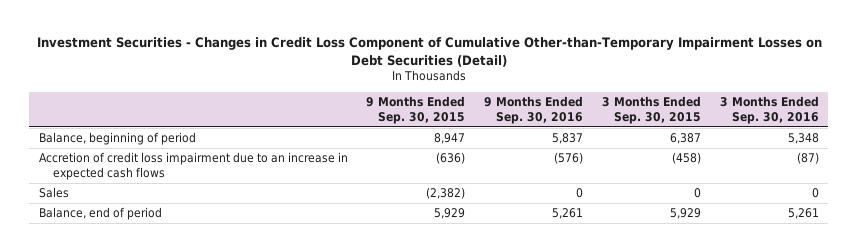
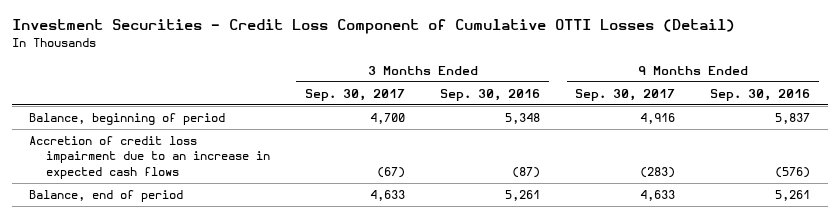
[36,37,822,67] Investment Securities - Changes in Credit Loss Component of Cumulative Other-than-Temporary Impairment Losses on Debt Securities (Detail) -> [11,19,735,35] Investment Securities - Credit Loss Component of Cumulative OTTI Losses (Detail)
[366,96,466,124] 9 Months Ended Sep. 30, 2015 -> none
[601,96,701,124] 3 Months Ended Sep. 30, 2015 -> none
none -> [305,88,406,101] Sep. 30, 2017
none -> [575,88,676,101] Sep. 30, 2017
[38,187,69,199] Sales -> none

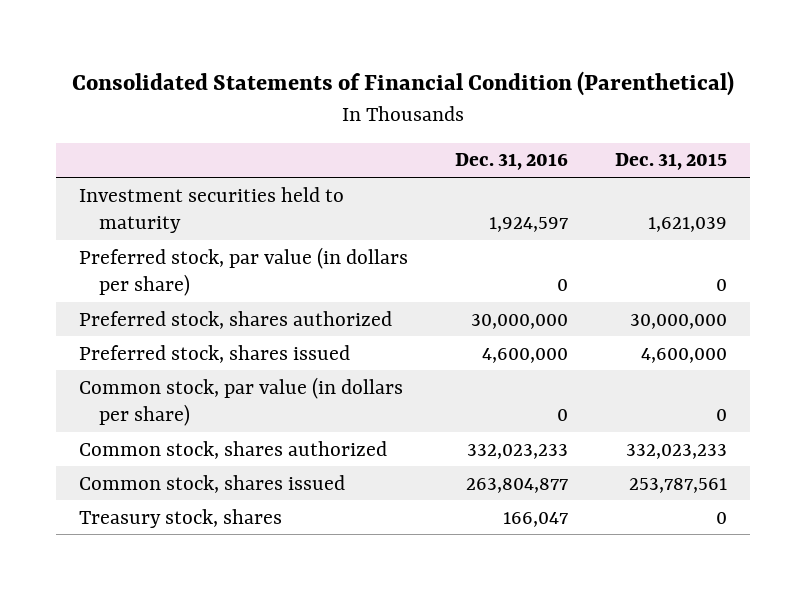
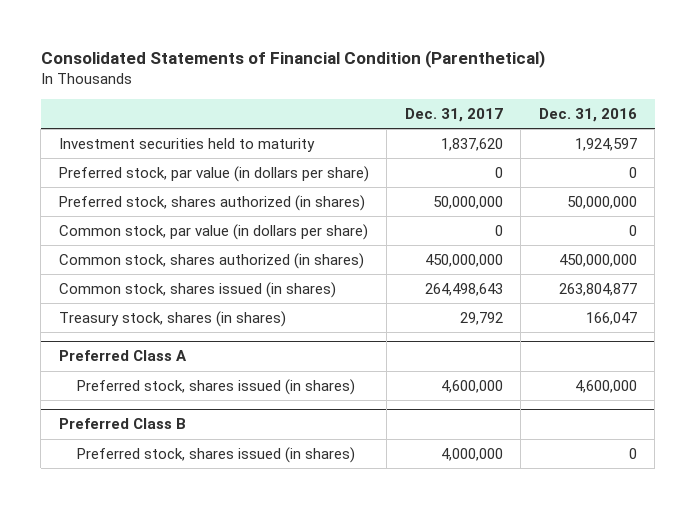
[614,153,727,171] Dec. 31, 2015 -> none
none -> [404,107,503,122] Dec. 31, 2017
[79,344,351,363] Preferred stock, shares issued -> none
[79,310,393,329] Preferred stock, shares authorized -> [58,195,365,212] Preferred stock, shares authorized (in shares)
[470,313,568,329] 30,000,000 -> [566,196,637,210] 50,000,000
[79,440,388,459] Common stock, shares authorized -> [58,253,364,270] Common stock, shares authorized (in shares)
[466,443,568,459] 332,023,233 -> [558,254,637,268] 450,000,000
[79,474,346,493] Common stock, shares issued -> [58,282,336,299] Common stock, shares issued (in shares)
[79,508,283,528] Treasury stock, shares -> [58,311,286,328] Treasury stock, shares (in shares)
none -> [58,350,187,362] Preferred Class A
none -> [77,379,356,396] Preferred stock, shares issued (in shares)
none -> [58,418,186,430] Preferred Class B
none -> [77,447,356,464] Preferred stock, shares issued (in shares)

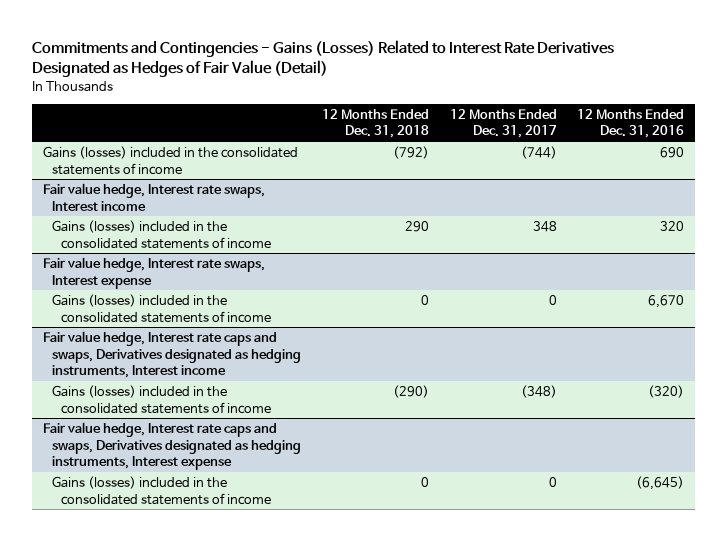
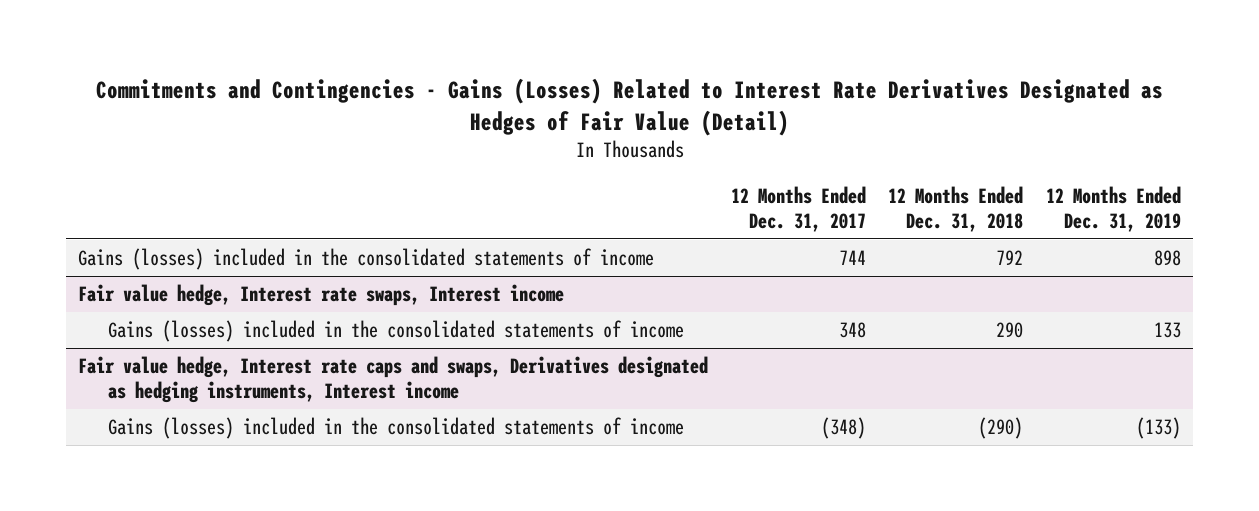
[577,108,685,139] 12 Months Ended Dec. 31, 2016 -> none
none -> [1046,185,1182,233] 12 Months Ended Dec. 31, 2019
[392,146,429,160] (792) -> [996,250,1024,266] 792
[520,146,557,160] (744) -> [838,250,866,266] 744
[42,257,265,289] Fair value hedge, Interest rate swaps, Interest expense -> none
[52,294,272,323] Gains (losses) included in the consolidated statements of income -> none
[42,422,302,471] Fair value hedge, Interest rate caps and swaps, Derivatives designated as hedging instruments, Interest expense -> none
[52,476,272,505] Gains (losses) included in the consolidated statements of income -> none

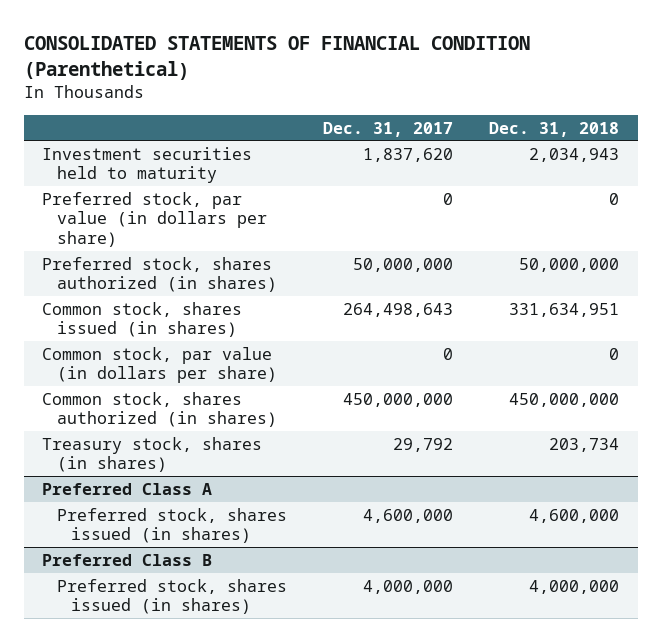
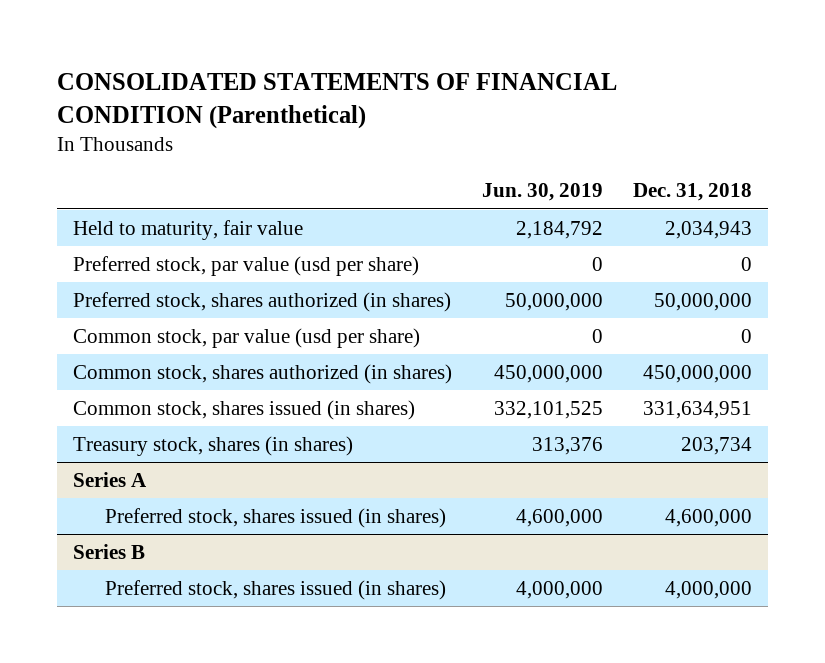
[323,121,454,137] Dec. 31, 2017 -> none
none -> [481,183,603,202] Jun. 30, 2019
[42,146,253,184] Investment securities held to maturity -> [72,219,303,240] Held to maturity, fair value
[42,191,267,248] Preferred stock, par value (in dollars per share) -> [72,255,419,276] Preferred stock, par value (usd per share)
[42,346,277,384] Common stock, par value (in dollars per share) -> [72,327,420,348] Common stock, par value (usd per share)
[42,301,243,338] Common stock, shares issued (in shares) -> [72,399,415,420] Common stock, shares issued (in shares)
[42,482,213,495] Preferred Class A -> none
none -> [72,471,147,487] Series A
[42,553,213,566] Preferred Class B -> none
none -> [72,543,145,559] Series B

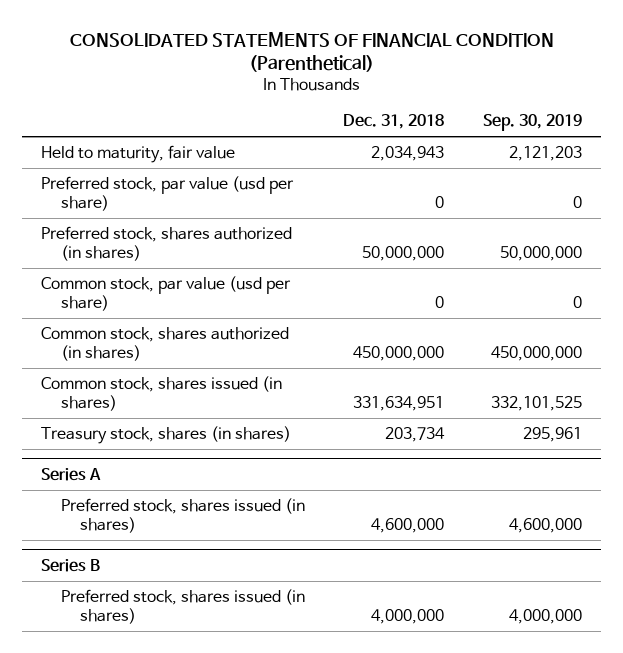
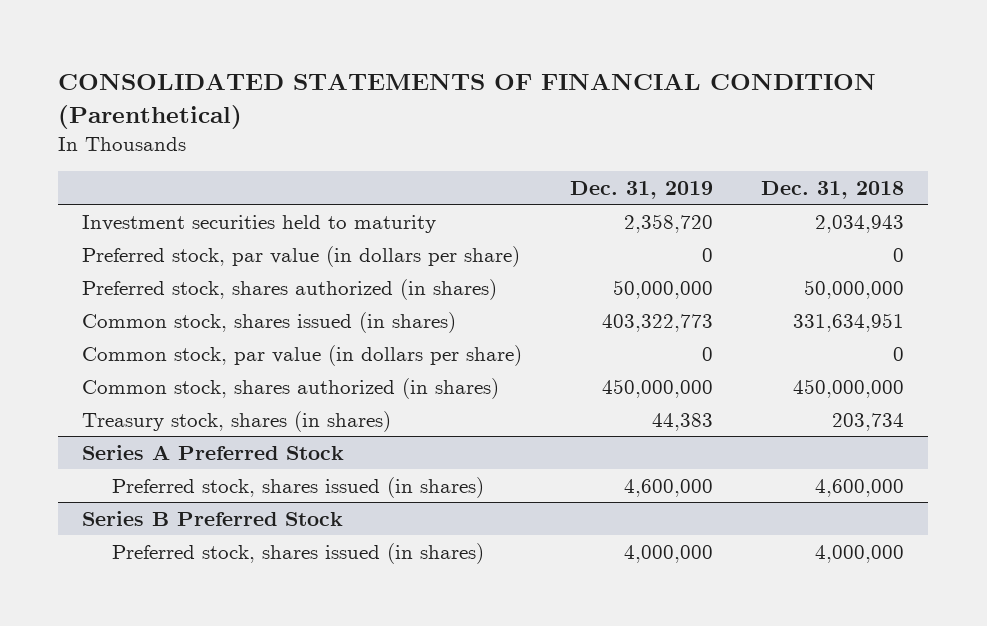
[482,114,582,132] Sep. 30, 2019 -> none
none -> [570,180,714,199] Dec. 31, 2019
[41,144,236,163] Held to maturity, fair value -> [82,214,437,233] Investment securities held to maturity
[41,175,295,212] Preferred stock, par value (usd per share) -> [82,245,521,267] Preferred stock, par value (in dollars per share)
[41,275,292,312] Common stock, par value (usd per share) -> none
none -> [82,344,523,366] Common stock, par value (in dollars per share)
[41,326,290,362] Common stock, shares authorized (in shares) -> [82,377,500,399] Common stock, shares authorized (in shares)
[41,467,102,481] Series A -> [82,444,345,460] Series A Preferred Stock
[41,558,101,572] Series B -> [82,510,344,526] Series B Preferred Stock

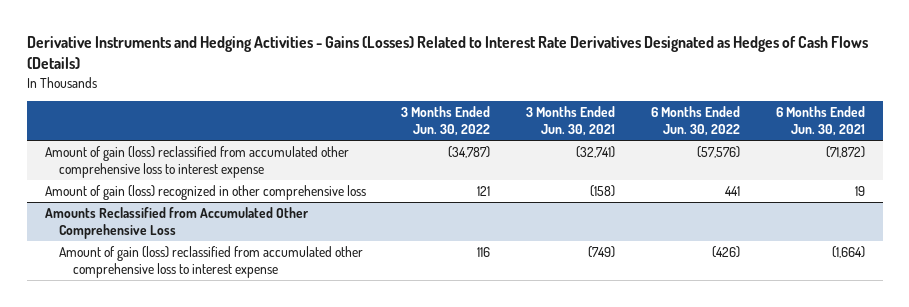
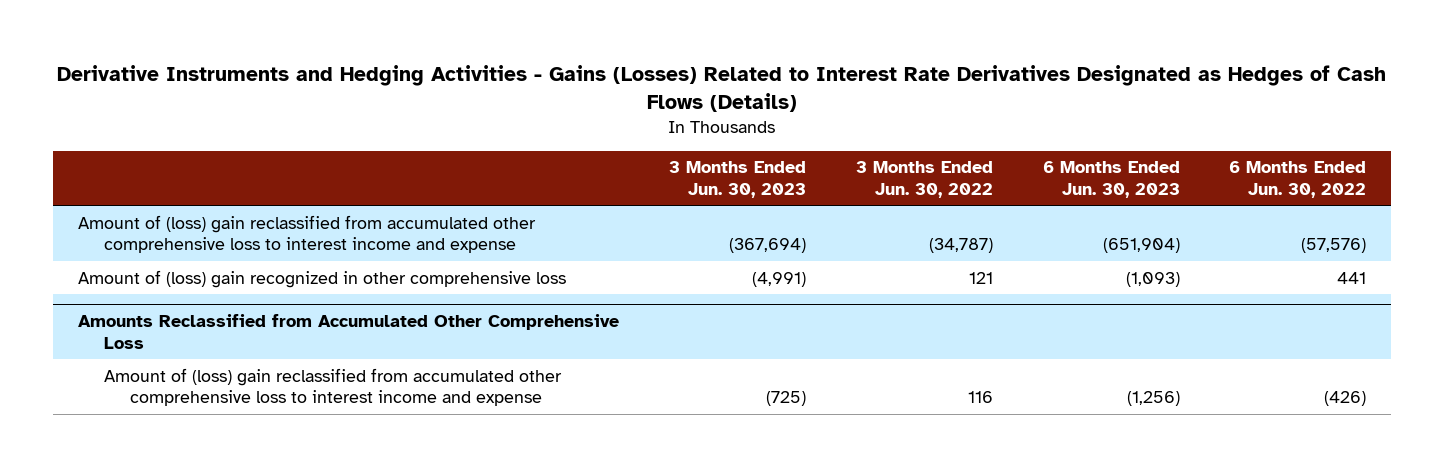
[526,106,616,137] 3 Months Ended Jun. 30, 2021 -> none
[775,106,865,137] 6 Months Ended Jun. 30, 2021 -> none
none -> [668,161,806,198] 3 Months Ended Jun. 30, 2023
none -> [1042,161,1180,198] 6 Months Ended Jun. 30, 2023
[44,145,349,179] Amount of gain (loss) reclassified from accumulated other comprehensive loss to interest expense -> [78,214,537,254] Amount of (loss) gain reclassified from accumulated other comprehensive loss to interest income and expense
[44,184,366,200] Amount of gain (loss) recognized in other comprehensive loss -> [78,269,567,288] Amount of (loss) gain recognized in other comprehensive loss
[58,245,363,279] Amount of gain (loss) reclassified from accumulated other comprehensive loss to interest expense -> [103,367,562,407] Amount of (loss) gain reclassified from accumulated other comprehensive loss to interest income and expense

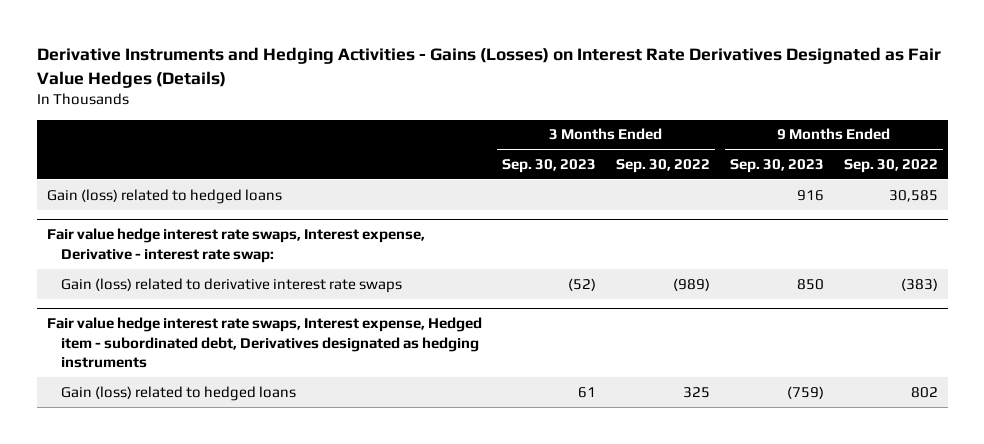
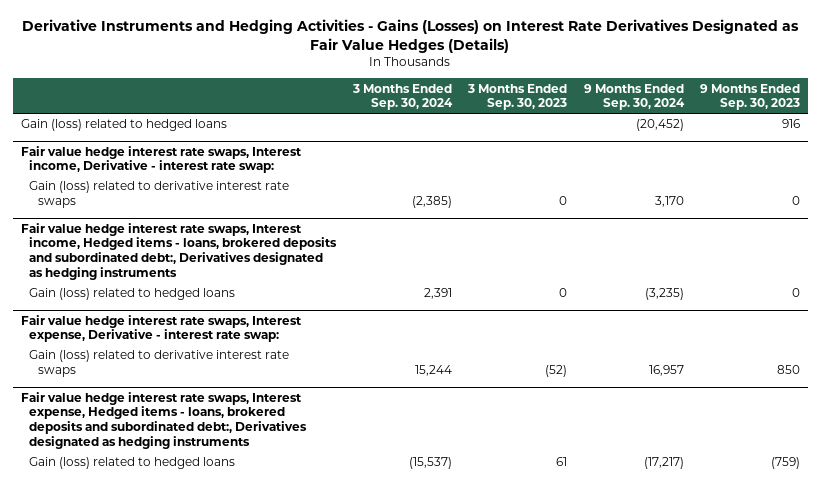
[615,159,710,174] Sep. 30, 2022 -> none
[843,159,938,174] Sep. 30, 2022 -> none
none -> [351,83,453,111] 3 Months Ended Sep. 30, 2024
none -> [583,83,685,111] 9 Months Ended Sep. 30, 2024
none -> [20,145,302,174] Fair value hedge interest rate swaps, Interest income, Derivative - interest rate swap:
none -> [29,181,290,209] Gain (loss) related to derivative interest rate swaps
none -> [20,222,338,280] Fair value hedge interest rate swaps, Interest income, Hedged items - loans, brokered deposits and subordinated debt:, Derivatives designated as hedging instruments
none -> [29,288,236,301] Gain (loss) related to hedged loans
[46,317,482,368] Fair value hedge interest rate swaps, Interest expense, Hedged item - subordinated debt, Derivatives designated as hedging instruments -> [20,391,308,449] Fair value hedge interest rate swaps, Interest expense, Hedged items - loans, brokered deposits and subordinated debt:, Derivatives designated as hedging instruments

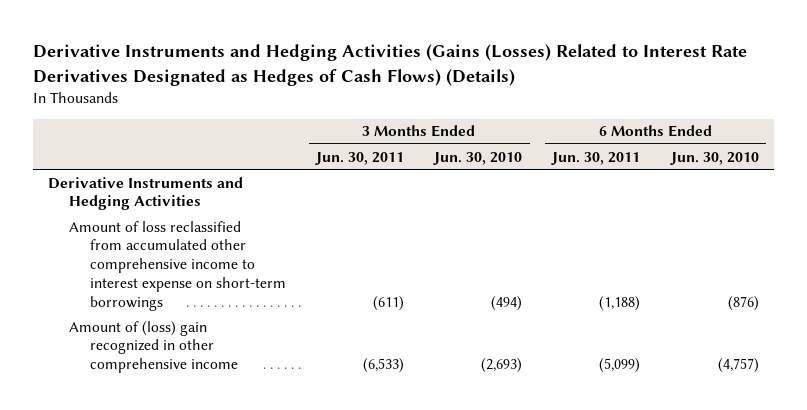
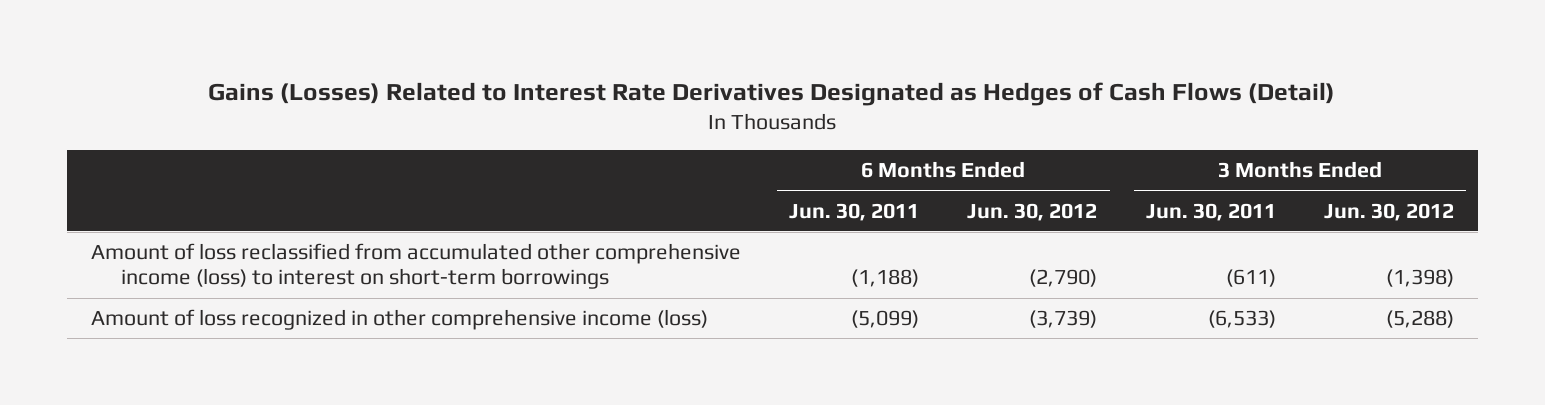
[33,44,748,86] Derivative Instruments and Hedging Activities (Gains (Losses) Related to Interest Rate Derivatives Designated as Hedges of Cash Flows) (Details) -> [208,82,1336,107] Gains (Losses) Related to Interest Rate Derivatives Designated as Hedges of Cash Flows (Detail)
[433,151,523,165] Jun. 30, 2010 -> none
[669,151,759,165] Jun. 30, 2010 -> none
none -> [967,202,1098,221] Jun. 30, 2012
none -> [1323,202,1454,221] Jun. 30, 2012
[48,176,244,211] Derivative Instruments and Hedging Activities -> none
[69,220,286,311] Amount of loss reclassified from accumulated other comprehensive income to interest expense on short-term borrowings -> [90,243,741,290] Amount of loss reclassified from accumulated other comprehensive income (loss) to interest on short-term borrowings
[69,320,238,374] Amount of (loss) gain recognized in other comprehensive income -> [90,309,708,331] Amount of loss recognized in other comprehensive income (loss)

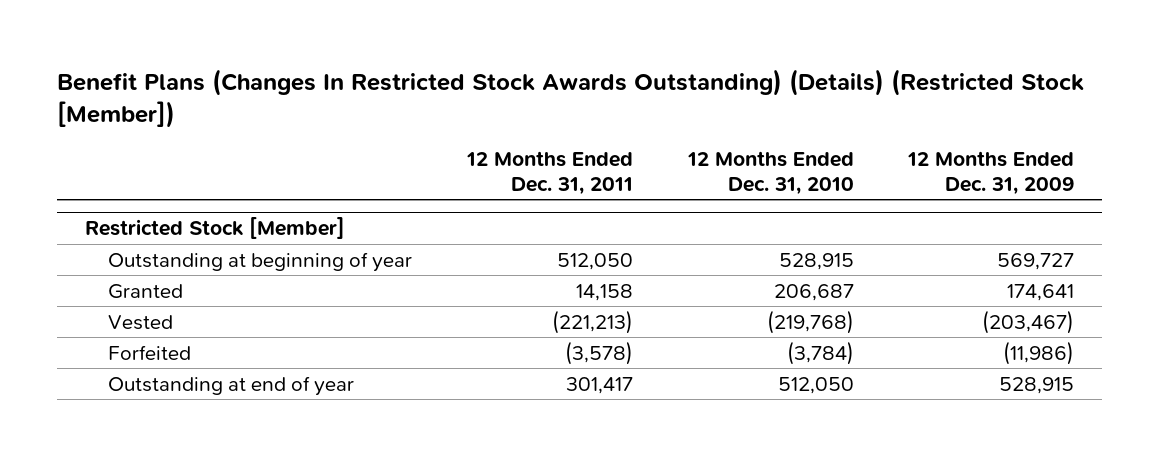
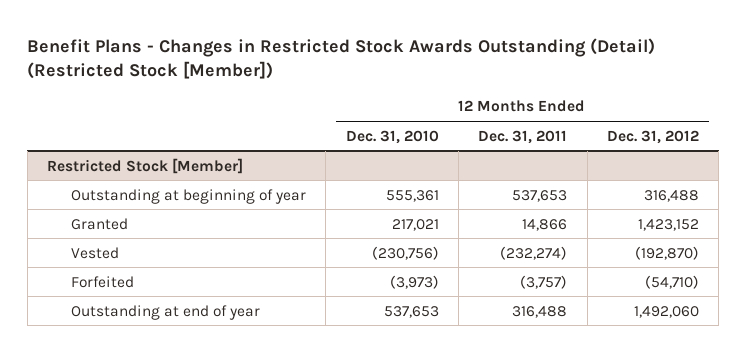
[57,68,1085,129] Benefit Plans (Changes In Restricted Stock Awards Outstanding) (Details) (Restricted Stock [Member]) -> [27,37,656,80] Benefit Plans - Changes in Restricted Stock Awards Outstanding (Detail) (Restricted Stock [Member])
[907,150,1075,195] 12 Months Ended Dec. 31, 2009 -> none
none -> [607,129,700,144] Dec. 31, 2012
[557,252,634,270] 512,050 -> [512,189,568,202] 537,653
[778,252,854,270] 528,915 -> [385,189,439,202] 555,361
[576,283,634,301] 14,158 -> [522,218,568,231] 14,866
[773,283,854,301] 206,687 -> [391,218,439,231] 217,021
[552,309,634,334] (221,213) -> [500,245,568,260] (232,274)
[766,309,854,334] (219,768) -> [371,245,439,260] (230,756)
[565,340,634,365] (3,578) -> [520,274,568,289] (3,757)
[786,340,854,365] (3,784) -> [389,274,439,289] (3,973)
[566,376,634,394] 301,417 -> [512,305,568,318] 316,488
[777,376,854,394] 512,050 -> [383,305,439,318] 537,653

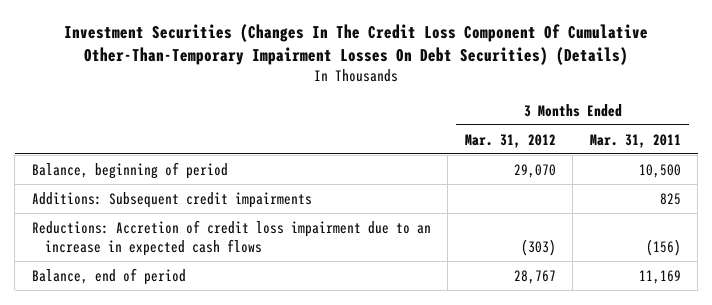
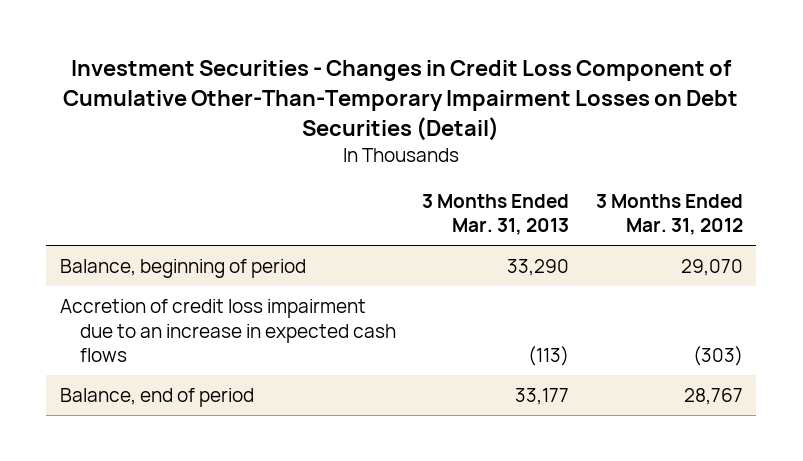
[64,23,649,66] Investment Securities (Changes In The Credit Loss Component Of Cumulative Other-Than-Temporary Impairment Losses On Debt Securities) (Details) -> [63,60,739,141] Investment Securities - Changes in Credit Loss Component of Cumulative Other-Than-Temporary Impairment Losses on Debt Securities (Detail)
[589,133,681,148] Mar. 31, 2011 -> none
none -> [422,193,570,236] 3 Months Ended Mar. 31, 2013
[31,191,312,208] Additions: Subsequent credit impairments -> none
[31,219,431,256] Reductions: Accretion of credit loss impairment due to an increase in expected cash flows -> [59,298,396,363] Accretion of credit loss impairment due to an increase in expected cash flows

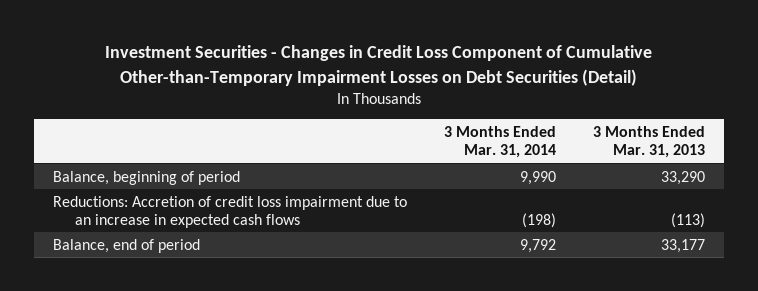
[63,60,739,141] Investment Securities - Changes in Credit Loss Component of Cumulative Other-Than-Temporary Impairment Losses on Debt Securities (Detail) -> [104,45,652,86] Investment Securities - Changes in Credit Loss Component of Cumulative Other-than-Temporary Impairment Losses on Debt Securities (Detail)
[595,193,743,236] 3 Months Ended Mar. 31, 2012 -> none
none -> [443,126,556,159] 3 Months Ended Mar. 31, 2014
[59,298,396,363] Accretion of credit loss impairment due to an increase in expected cash flows -> [52,195,407,228] Reductions: Accretion of credit loss impairment due to an increase in expected cash flows

